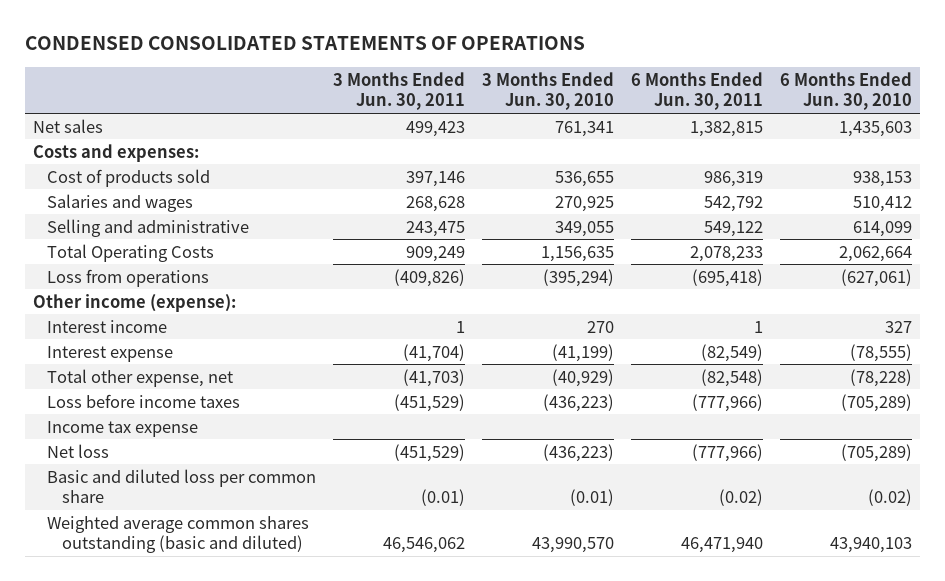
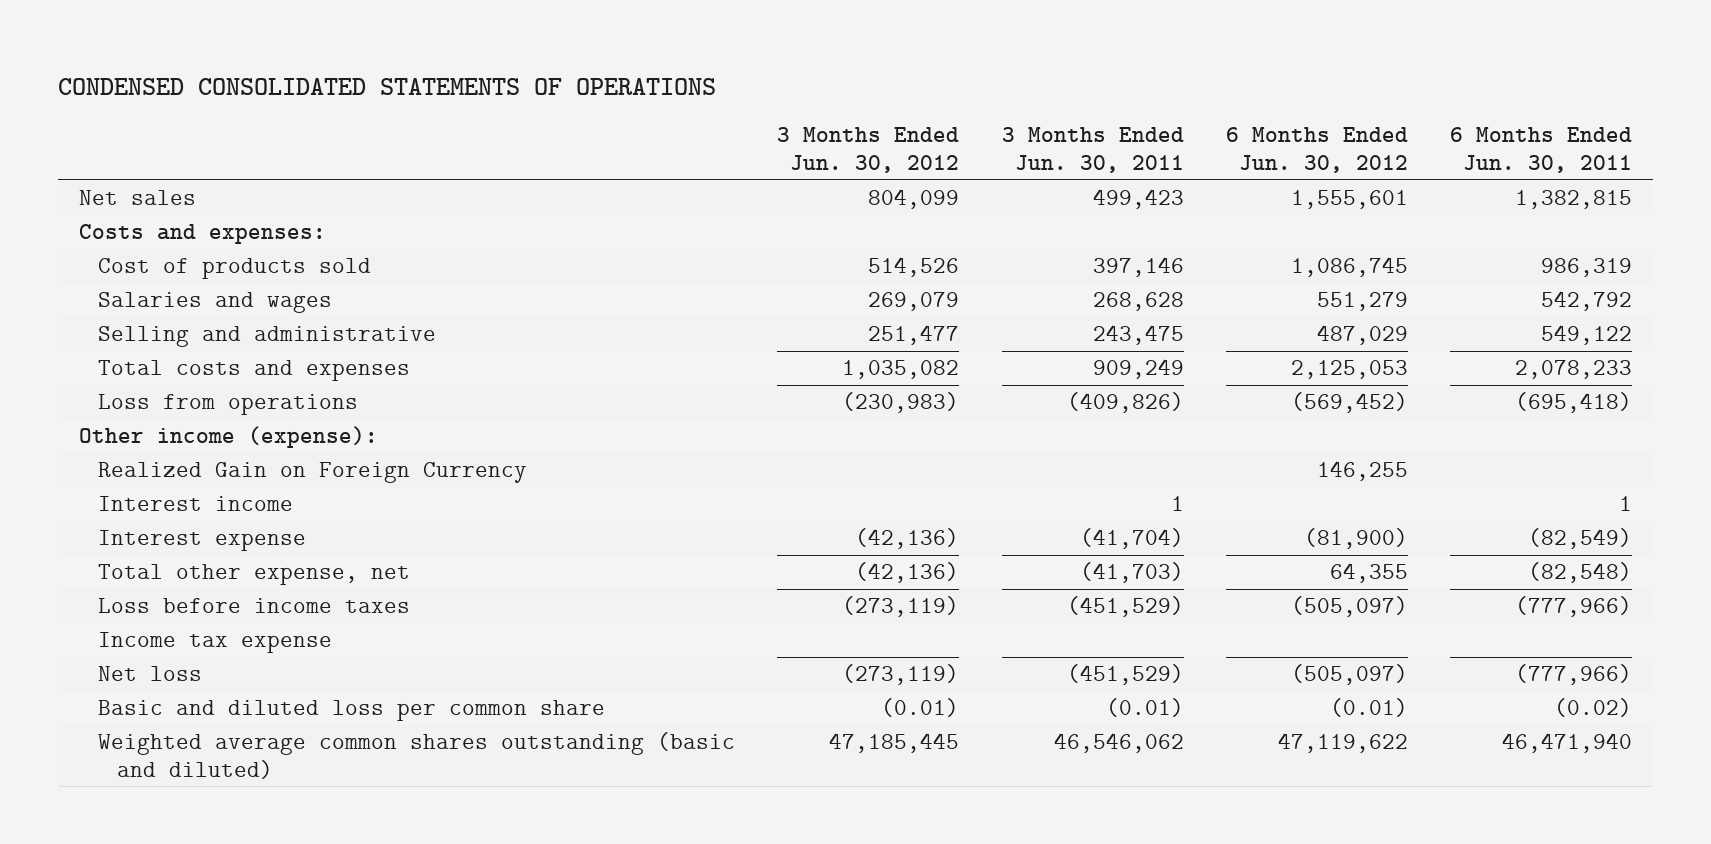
[482,71,615,111] 3 Months Ended Jun. 30, 2010 -> none
[779,71,912,111] 6 Months Ended Jun. 30, 2010 -> none
none -> [777,127,960,173] 3 Months Ended Jun. 30, 2012
none -> [1225,127,1408,173] 6 Months Ended Jun. 30, 2012
[47,243,215,262] Total Operating Costs -> [98,360,411,382] Total costs and expenses
none -> [98,462,528,484] Realized Gain on Foreign Currency

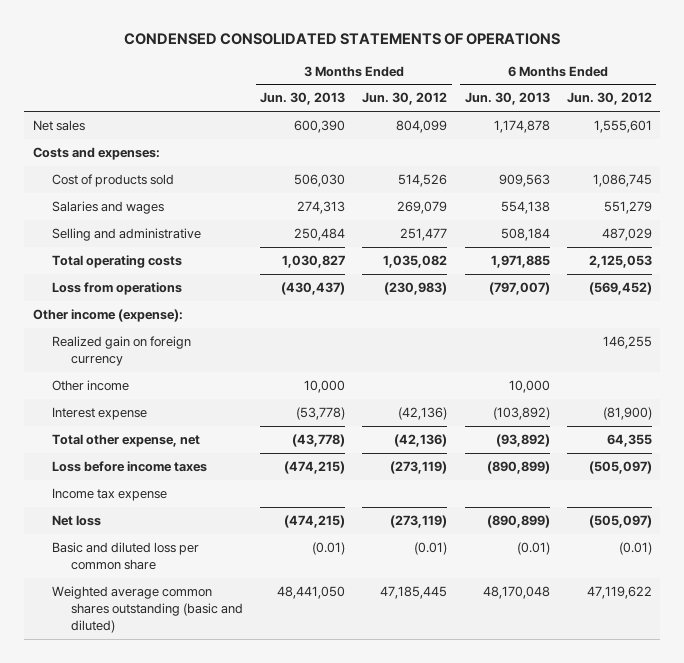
[1001,127,1184,173] 3 Months Ended Jun. 30, 2011 -> none
[1449,127,1632,173] 6 Months Ended Jun. 30, 2011 -> none
none -> [260,92,346,106] Jun. 30, 2013
none -> [464,92,550,106] Jun. 30, 2013
[98,360,411,382] Total costs and expenses -> [51,255,182,269] Total operating costs
[98,496,294,512] Interest income -> none
[98,462,528,484] Realized Gain on Foreign Currency -> [51,336,191,367] Realized gain on foreign currency
none -> [51,380,129,392] Other income

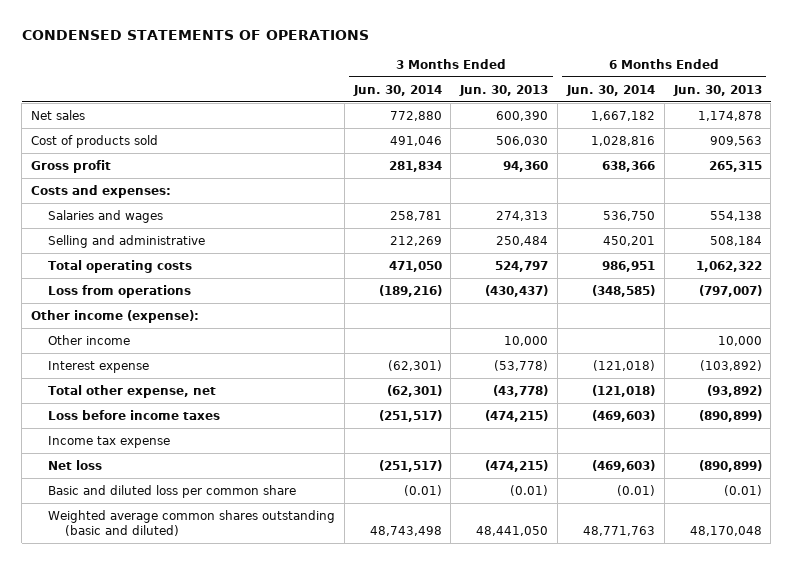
[124,33,561,46] CONDENSED CONSOLIDATED STATEMENTS OF OPERATIONS -> [21,30,369,41] CONDENSED STATEMENTS OF OPERATIONS
[362,92,448,106] Jun. 30, 2012 -> none
[566,92,652,106] Jun. 30, 2012 -> none
none -> [352,84,442,96] Jun. 30, 2014
none -> [565,84,655,96] Jun. 30, 2014
none -> [31,159,112,173] Gross profit
[32,147,160,161] Costs and expenses: -> [31,184,172,198] Costs and expenses:
[282,255,346,269] 1,030,827 -> [495,260,549,272] 524,797
[490,255,550,269] 1,971,885 -> [695,260,762,272] 1,062,322
[51,336,191,367] Realized gain on foreign currency -> none

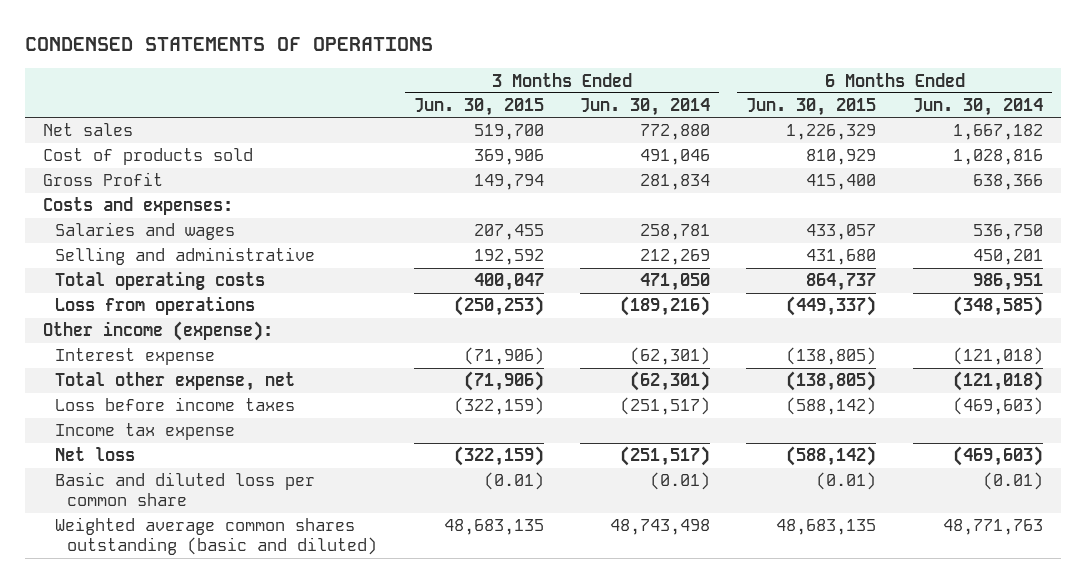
[459,84,549,96] Jun. 30, 2013 -> none
[672,84,762,96] Jun. 30, 2013 -> none
none -> [413,98,544,117] Jun. 30, 2015
none -> [746,98,877,117] Jun. 30, 2015
[31,159,112,173] Gross profit -> [42,172,163,187] Gross Profit
[47,334,130,345] Other income -> none

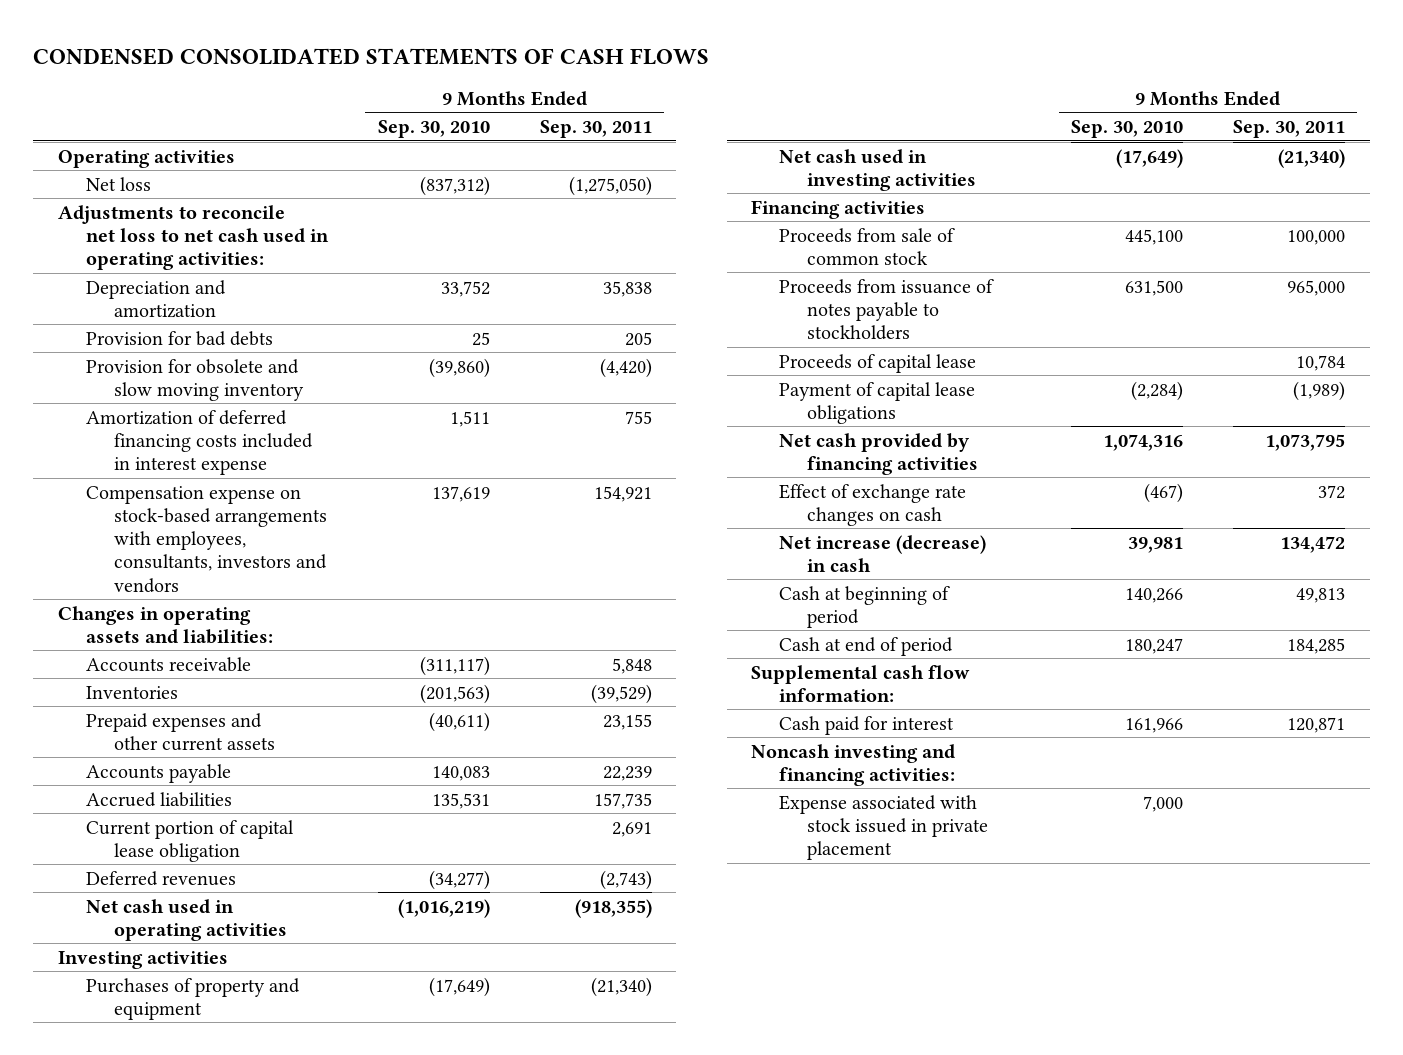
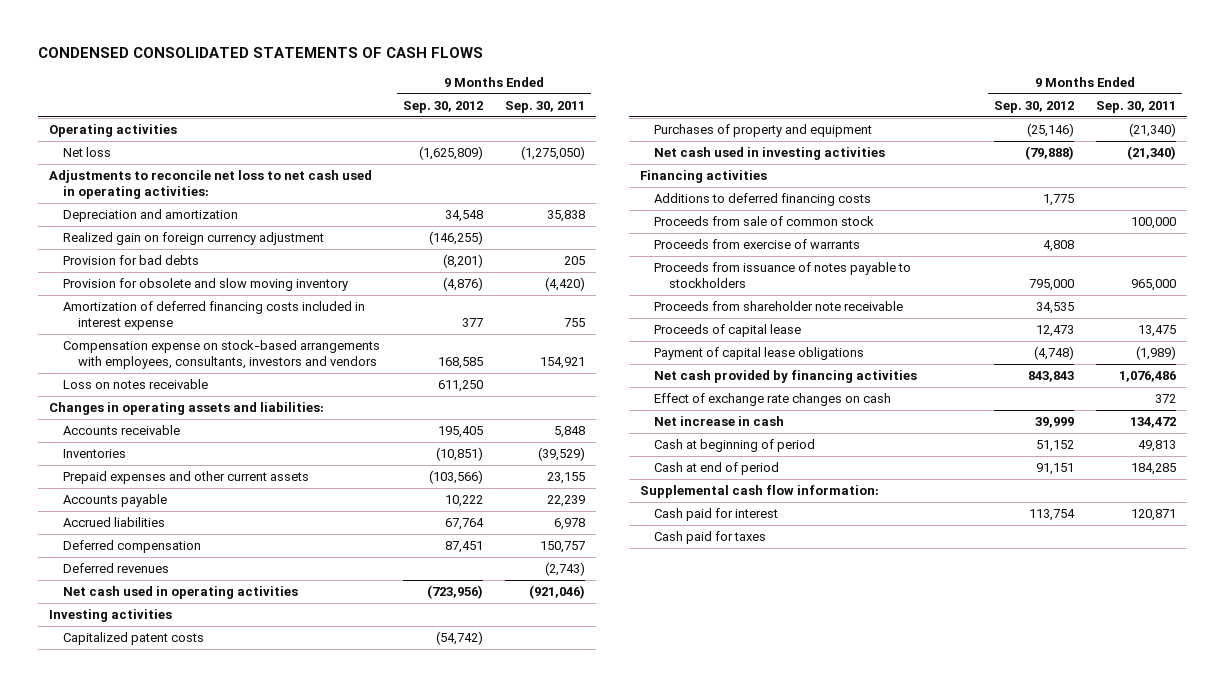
[377,120,490,139] Sep. 30, 2010 -> none
none -> [402,100,483,113] Sep. 30, 2012
none -> [63,232,325,246] Realized gain on foreign currency adjustment
none -> [63,379,209,390] Loss on notes receivable
[85,819,294,862] Current portion of capital lease obligation -> none
[593,792,652,809] 157,735 -> [553,518,585,531] 6,978
none -> [63,540,202,554] Deferred compensation
[574,898,652,918] (918,355) -> [528,585,585,600] (921,046)
none -> [63,632,205,646] Capitalized patent costs
none -> [654,193,872,207] Additions to deferred financing costs
none -> [654,239,861,250] Proceeds from exercise of warrants
none -> [654,301,904,312] Proceeds from shareholder note receivable
[1295,354,1345,371] 10,784 -> [1138,325,1177,338] 13,475
[1264,433,1345,451] 1,073,795 -> [1119,371,1177,383] 1,076,486
[779,534,987,572] Net increase (decrease) in cash -> [654,416,785,427] Net increase in cash
[751,743,956,786] Noncash investing and financing activities: -> none
[779,794,989,861] Expense associated with stock issued in private placement -> none
none -> [654,531,767,545] Cash paid for taxes

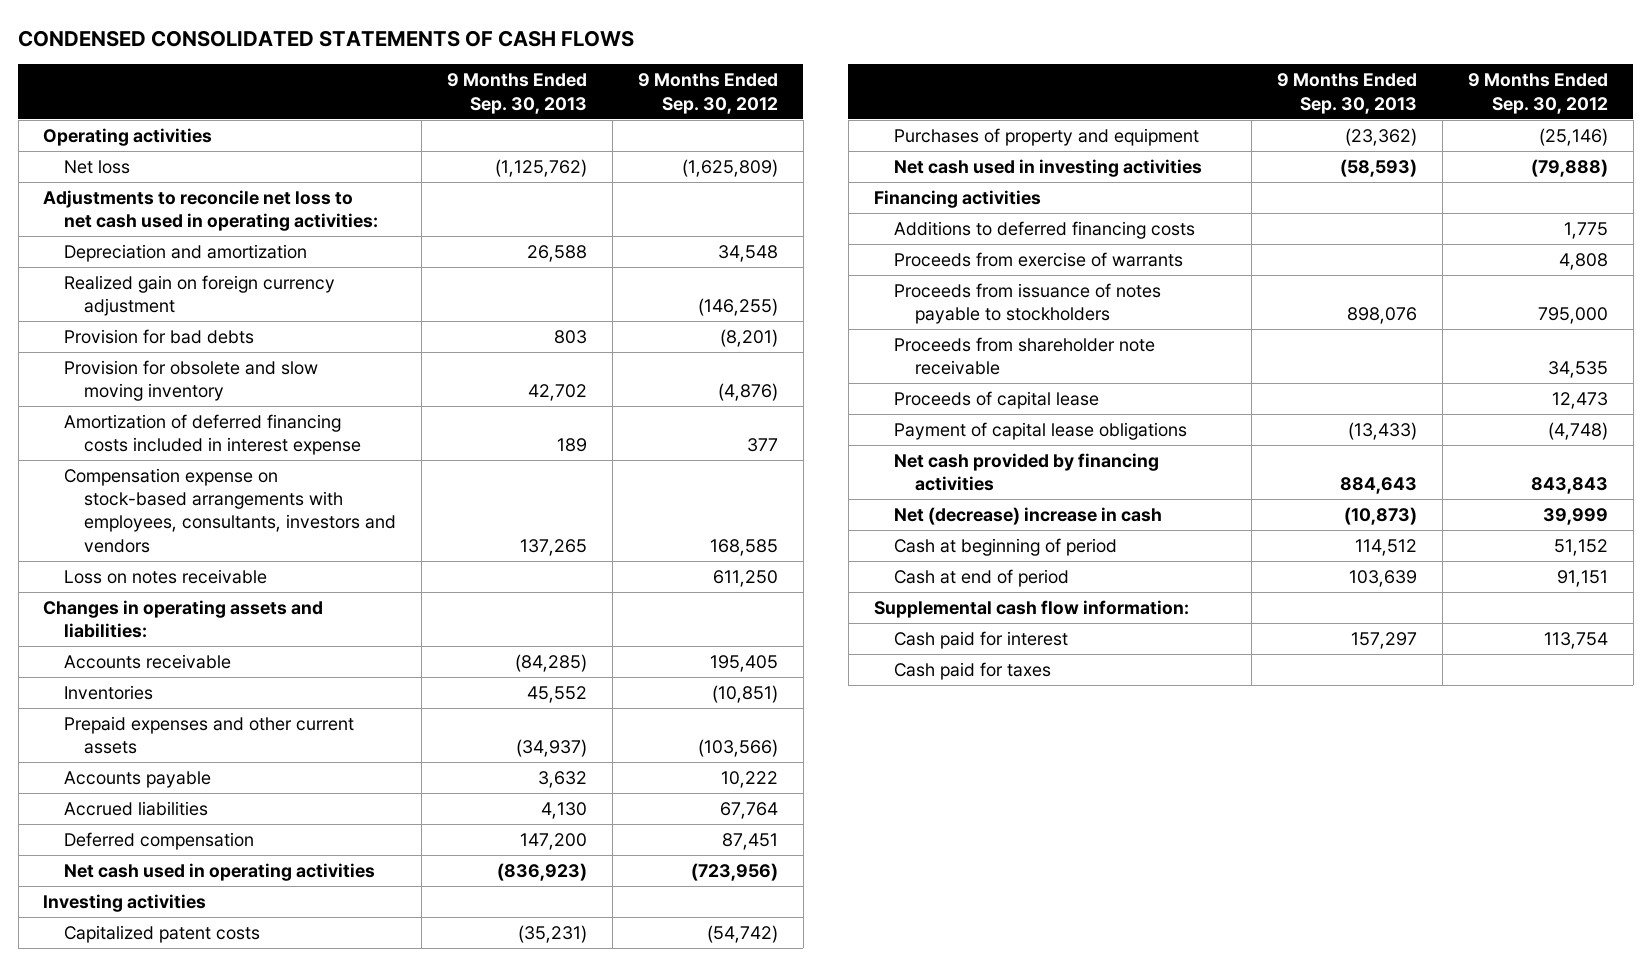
[504,100,585,113] Sep. 30, 2011 -> none
none -> [447,73,588,114] 9 Months Ended Sep. 30, 2013
[63,563,170,574] Deferred revenues -> none
[654,216,875,227] Proceeds from sale of common stock -> none
[654,393,892,407] Effect of exchange rate changes on cash -> none
[654,416,785,427] Net increase in cash -> [894,506,1163,525] Net (decrease) increase in cash

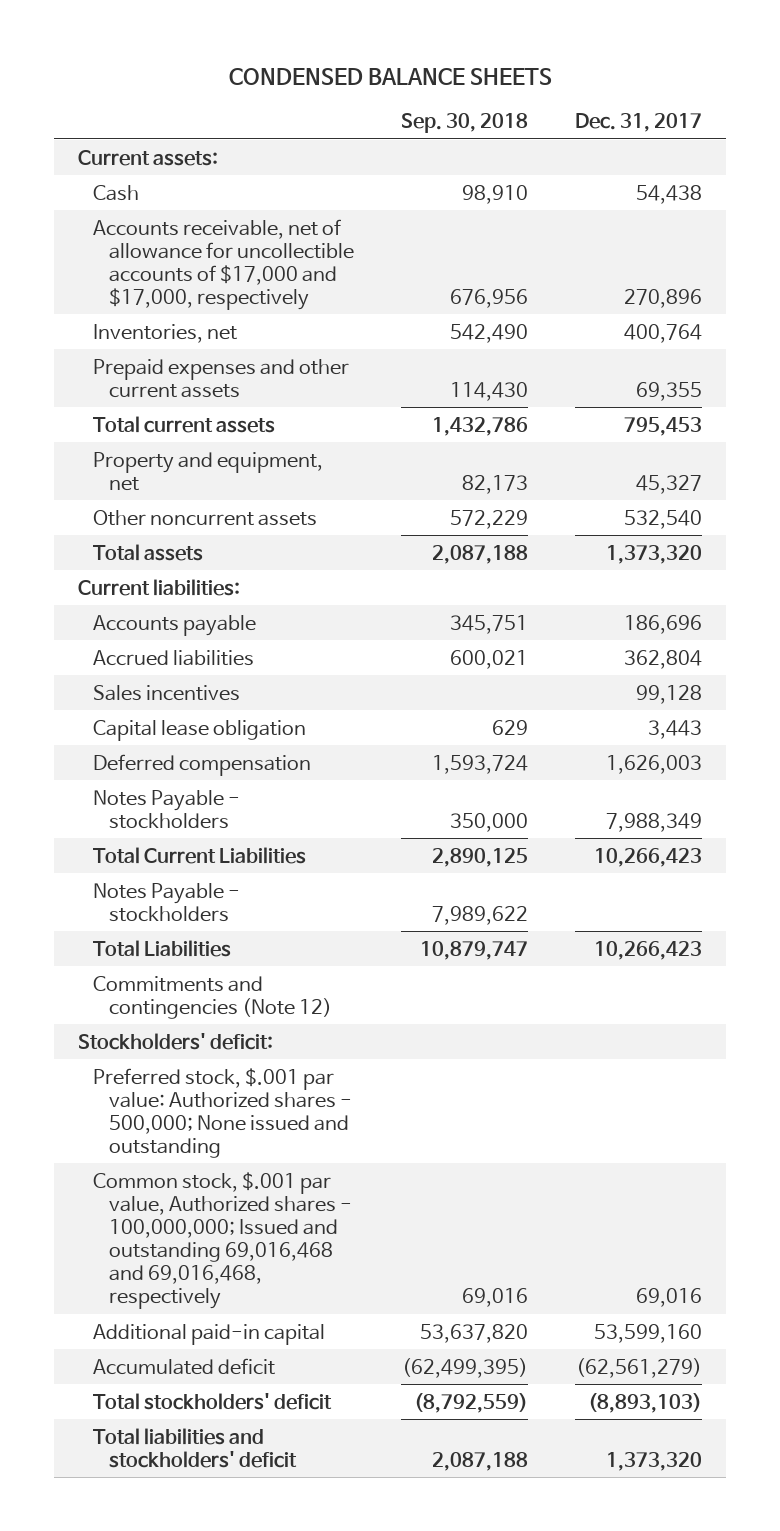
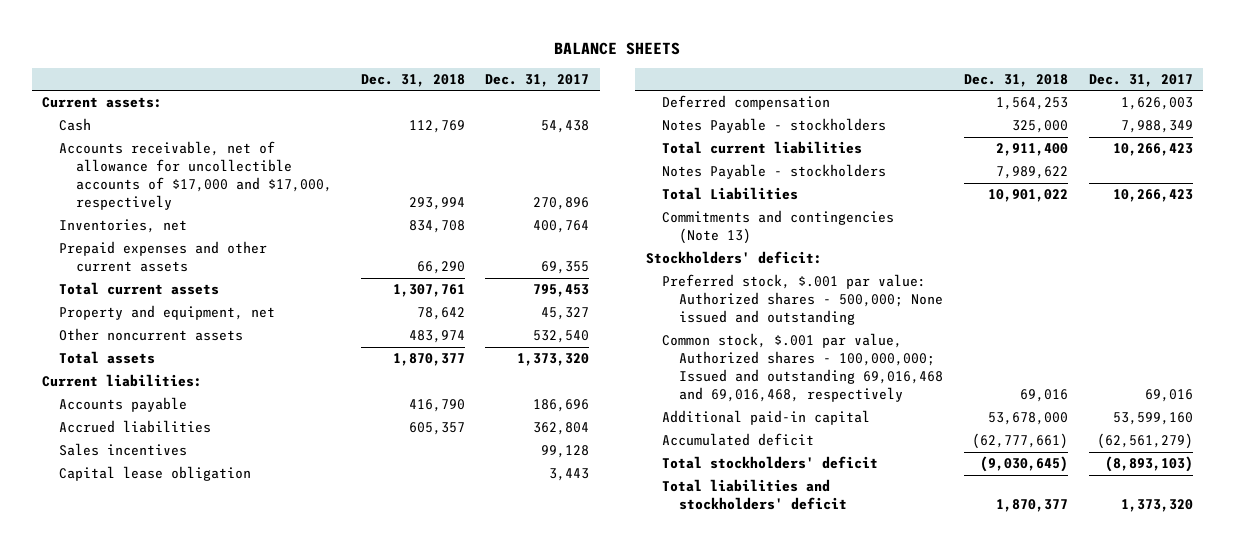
[228,68,552,86] CONDENSED BALANCE SHEETS -> [554,41,681,55] BALANCE SHEETS
[401,113,529,134] Sep. 30, 2018 -> none
none -> [360,73,465,87] Dec. 31, 2018
[93,846,307,864] Total Current Liabilities -> [662,141,863,155] Total current liabilities
[93,975,333,1019] Commitments and contingencies (Note 12) -> [662,210,895,245] Commitments and contingencies (Note 13)

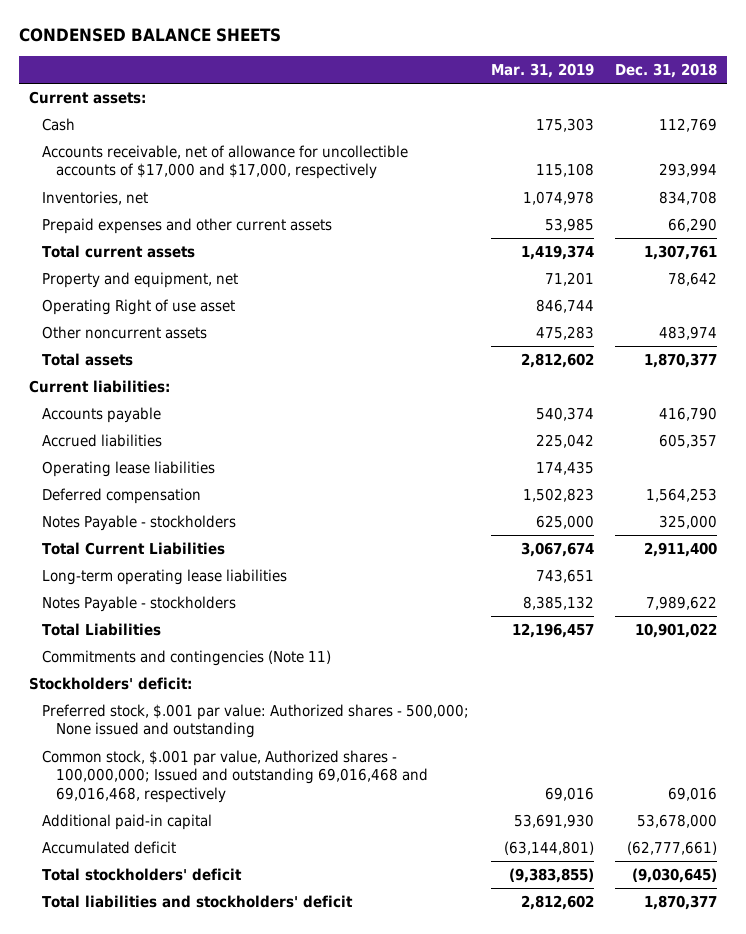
[554,41,681,55] BALANCE SHEETS -> [18,28,281,43] CONDENSED BALANCE SHEETS
[485,73,590,87] Dec. 31, 2017 -> none
none -> [490,63,594,79] Mar. 31, 2019
none -> [42,298,236,315] Operating Right of use asset
[58,443,187,457] Sales incentives -> none
[58,466,251,482] Capital lease obligation -> none
none -> [42,460,216,477] Operating lease liabilities
[662,141,863,155] Total current liabilities -> [42,541,226,555] Total Current Liabilities
none -> [42,568,288,585] Long-term operating lease liabilities
[662,210,895,245] Commitments and contingencies (Note 13) -> [42,649,332,666] Commitments and contingencies (Note 11)

